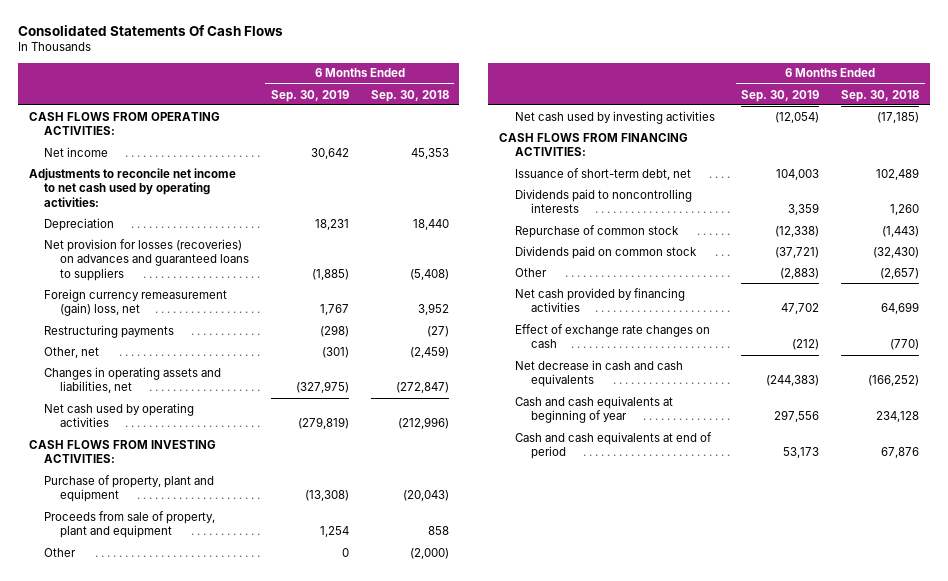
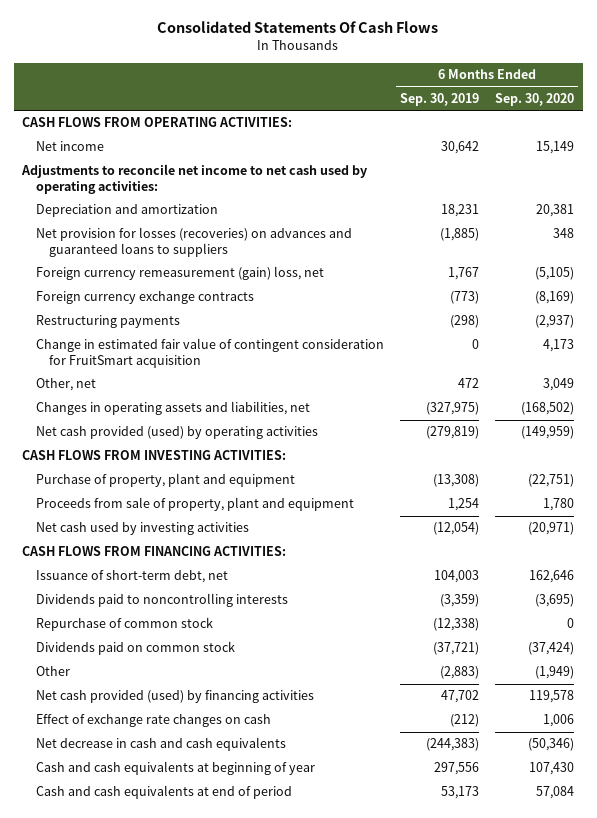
[370,89,449,102] Sep. 30, 2018 -> none
none -> [495,92,575,106] Sep. 30, 2020
[44,217,115,231] Depreciation -> [35,204,218,218] Depreciation and amortization
none -> [35,291,254,305] Foreign currency exchange contracts
none -> [35,338,384,368] Change in estimated fair value of contingent consideration for FruitSmart acquisition
[321,346,349,358] (301) -> [458,378,480,389] 472
[44,402,195,428] Net cash used by operating activities -> [35,426,318,440] Net cash provided (used) by operating activities
[44,547,77,557] Other -> none
[788,203,820,216] 3,359 -> [440,594,480,608] (3,359)
[514,287,685,313] Net cash provided by financing activities -> [35,690,314,704] Net cash provided (used) by financing activities

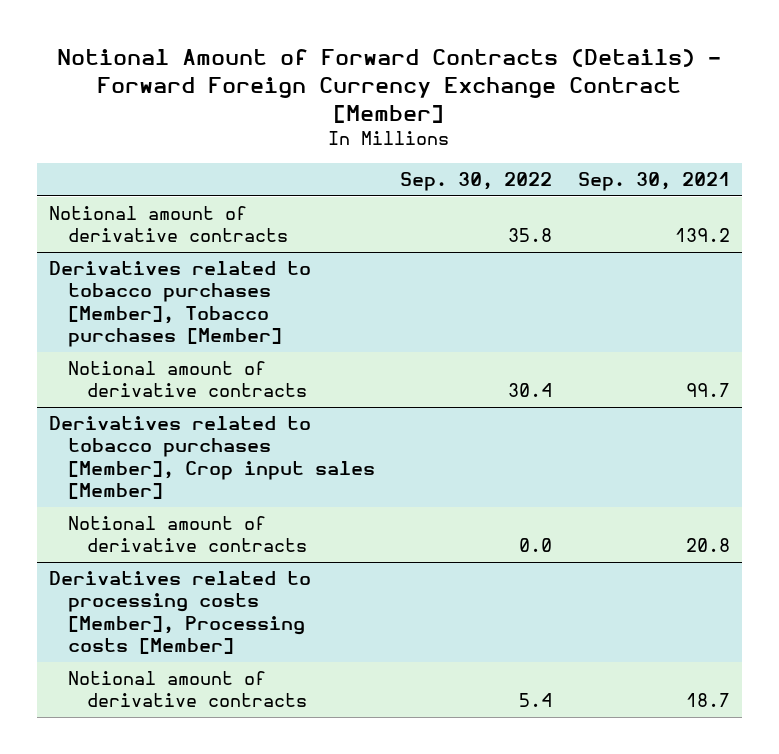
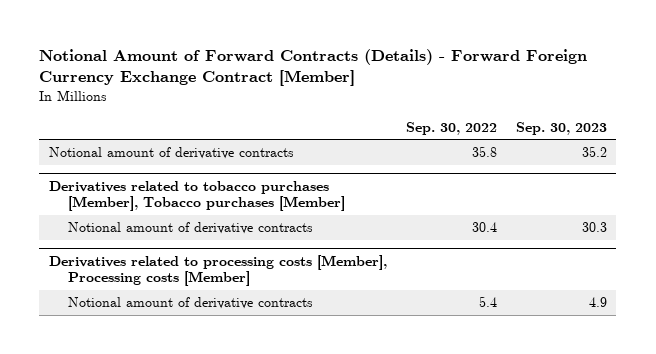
[577,172,730,192] Sep. 30, 2021 -> none
none -> [515,121,607,135] Sep. 30, 2023
[49,416,376,500] Derivatives related to tobacco purchases [Member], Crop input sales [Member] -> none
[68,516,307,553] Notional amount of derivative contracts -> none

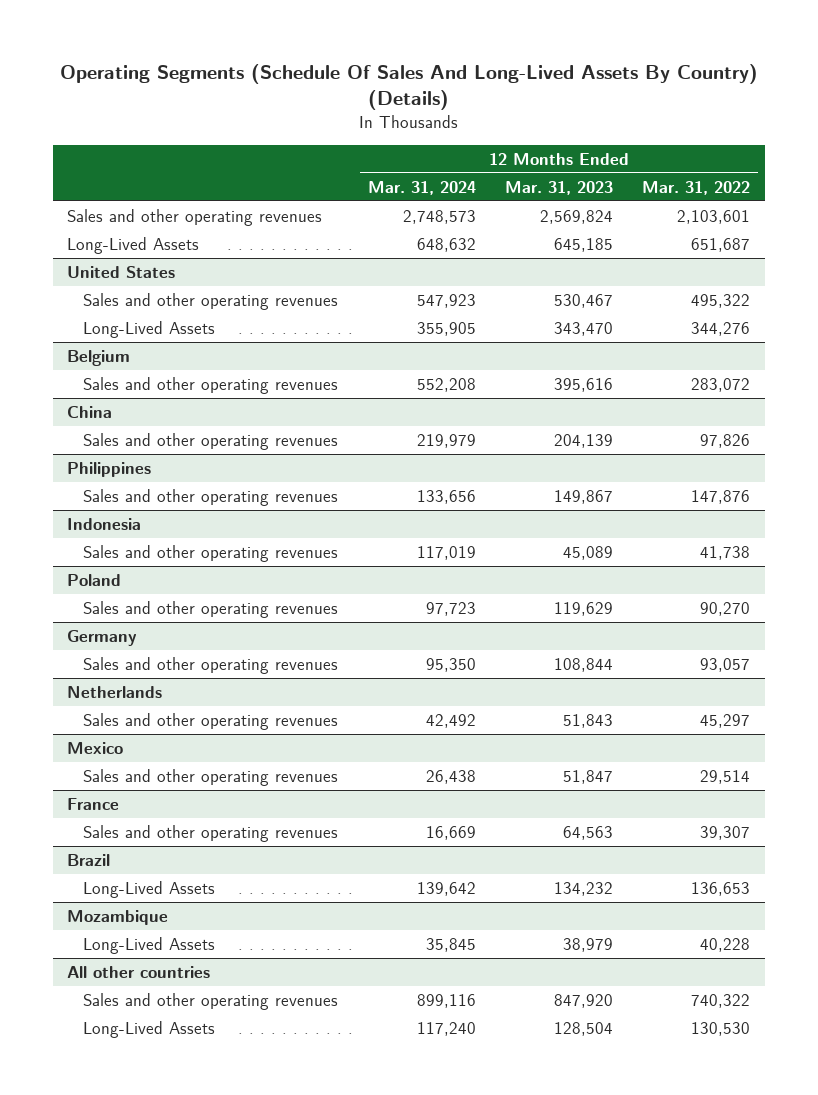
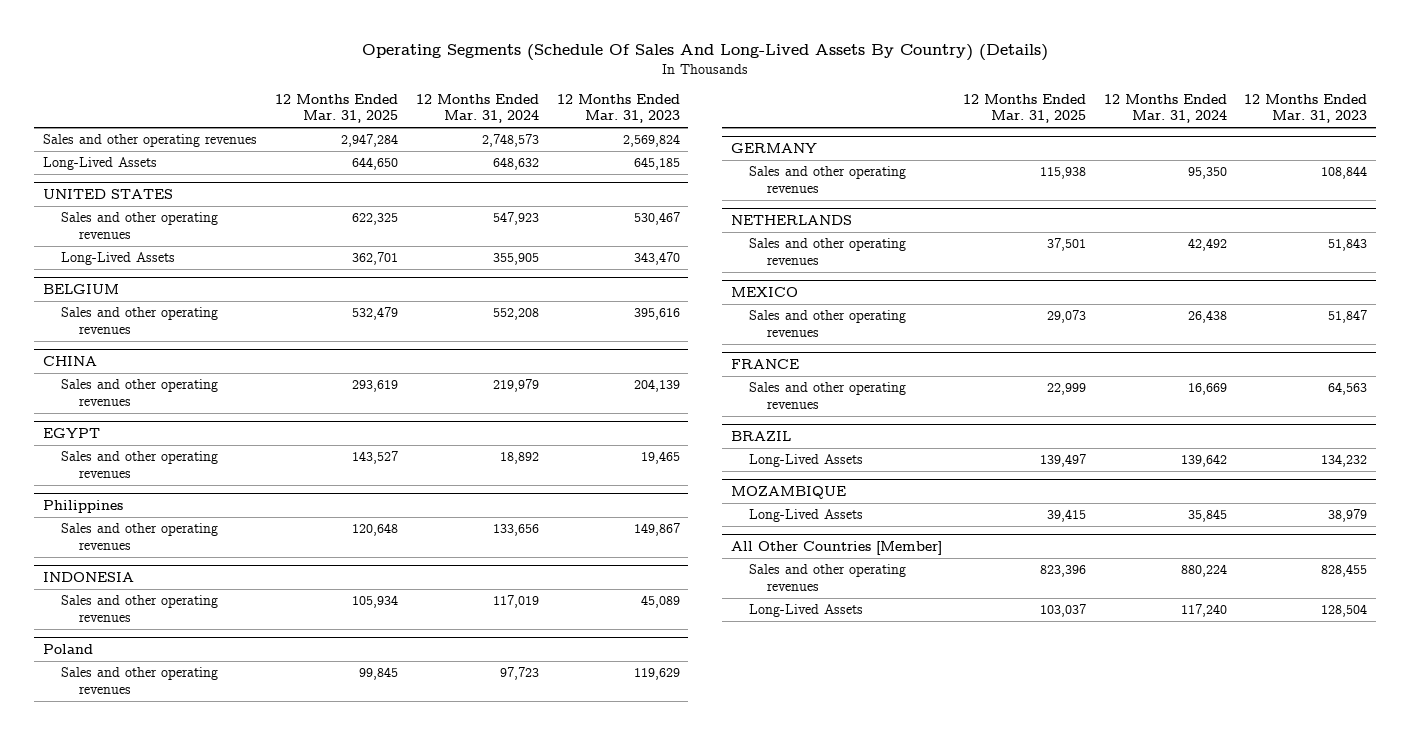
[642,180,751,195] Mar. 31, 2022 -> none
none -> [275,93,399,124] 12 Months Ended Mar. 31, 2025
[67,265,176,278] United States -> [43,188,174,199] UNITED STATES
[67,349,131,366] Belgium -> [43,283,120,294] BELGIUM
[67,405,113,418] China -> [43,355,98,366] CHINA
none -> [43,427,101,438] EGYPT
none -> [61,451,219,479] Sales and other operating revenues
[67,517,142,530] Indonesia -> [43,571,135,582] INDONESIA
[67,629,138,646] Germany -> [731,142,818,153] GERMANY
[67,685,163,698] Netherlands -> [731,214,853,225] NETHERLANDS
[67,741,124,754] Mexico -> [731,286,799,297] MEXICO
[67,797,120,810] France -> [731,358,800,369] FRANCE
[67,853,111,866] Brazil -> [731,430,792,441] BRAZIL
[67,909,169,925] Mozambique -> [731,485,847,499] MOZAMBIQUE
[67,965,211,978] All other countries -> [731,540,943,555] All Other Countries [Member]
[416,993,476,1008] 899,116 -> [1180,564,1227,578] 880,224
[553,993,613,1008] 847,920 -> [1321,564,1368,578] 828,455

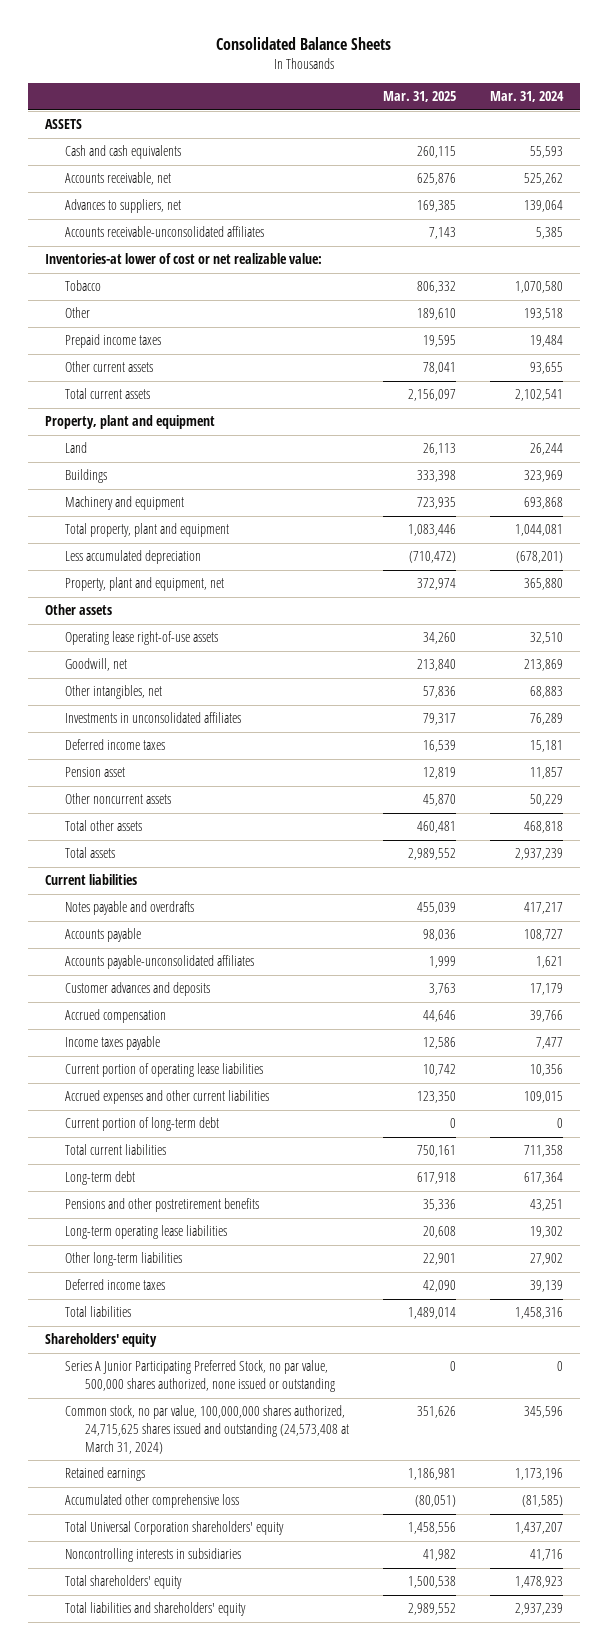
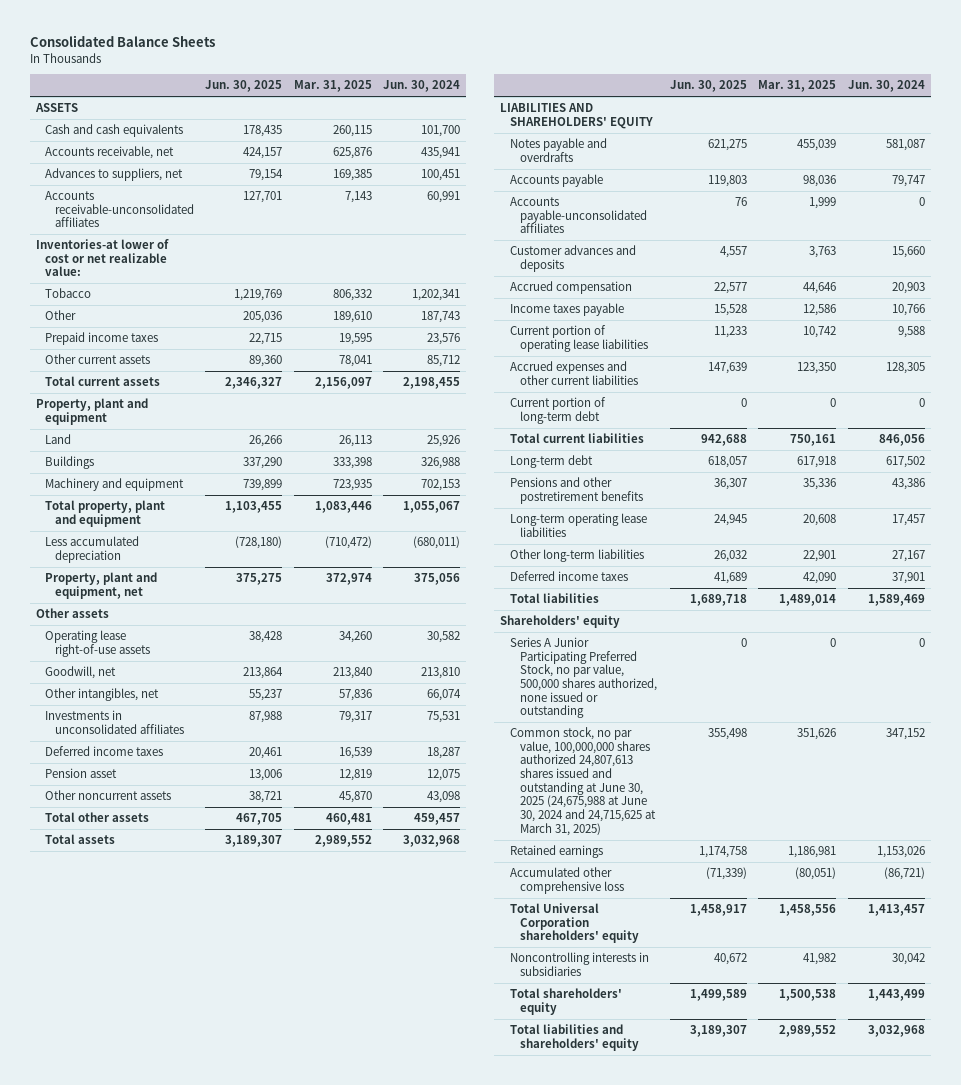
[490,91,565,103] Mar. 31, 2024 -> none
none -> [205,80,283,93] Jun. 30, 2025
none -> [383,80,461,93] Jun. 30, 2024
[45,874,138,886] Current liabilities -> none
none -> [500,103,653,129] LIABILITIES AND SHAREHOLDERS' EQUITY
[65,1405,350,1455] Common stock, no par value, 100,000,000 shares authorized, 24,715,625 shares issued and outstanding (24,573,408 at March 31, 2024) -> [509,727,656,836] Common stock, no par value, 100,000,000 shares authorized 24,807,613 shares issued and outstanding at June 30, 2025 (24,675,988 at June 30, 2024 and 24,715,625 at March 31, 2025)

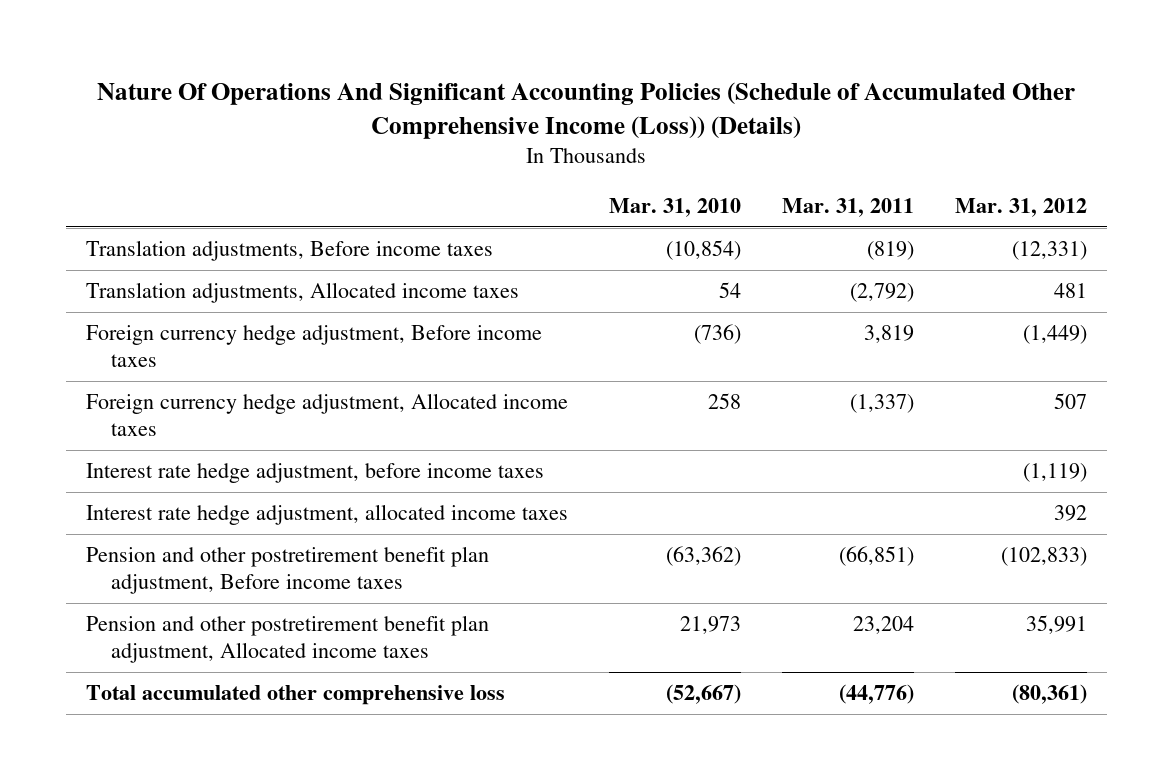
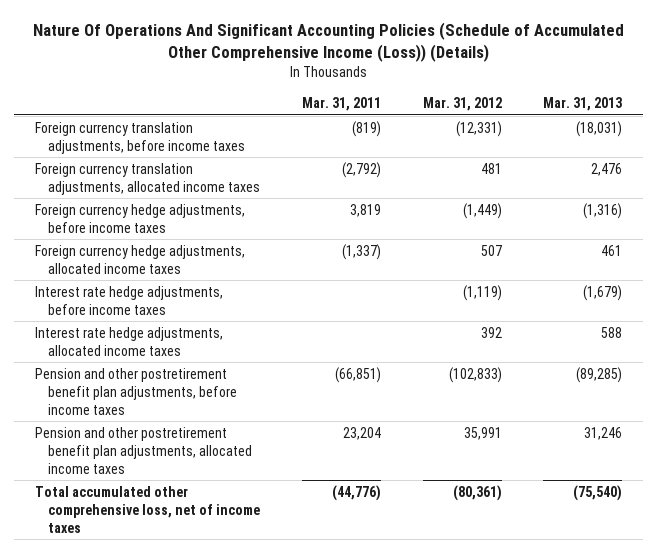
[609,198,742,218] Mar. 31, 2010 -> none
none -> [543,97,623,112] Mar. 31, 2013
[86,240,494,262] Translation adjustments, Before income taxes -> [34,121,246,154] Foreign currency translation adjustments, before income taxes
[86,282,520,304] Translation adjustments, Allocated income taxes -> [34,162,261,195] Foreign currency translation adjustments, allocated income taxes
[86,325,543,368] Foreign currency hedge adjustment, Before income taxes -> [34,203,245,233] Foreign currency hedge adjustments, before income taxes
[86,393,569,437] Foreign currency hedge adjustment, Allocated income taxes -> [34,244,245,274] Foreign currency hedge adjustments, allocated income taxes
[86,463,545,484] Interest rate hedge adjustment, before income taxes -> [34,285,223,315] Interest rate hedge adjustments, before income taxes
[86,504,569,526] Interest rate hedge adjustment, allocated income taxes -> [34,326,223,356] Interest rate hedge adjustments, allocated income taxes
[86,546,490,595] Pension and other postretirement benefit plan adjustment, Before income taxes -> [34,367,238,415] Pension and other postretirement benefit plan adjustments, before income taxes
[86,615,490,664] Pension and other postretirement benefit plan adjustment, Allocated income taxes -> [34,426,253,474] Pension and other postretirement benefit plan adjustments, allocated income taxes
[86,685,506,706] Total accumulated other comprehensive loss -> [34,485,261,533] Total accumulated other comprehensive loss, net of income taxes

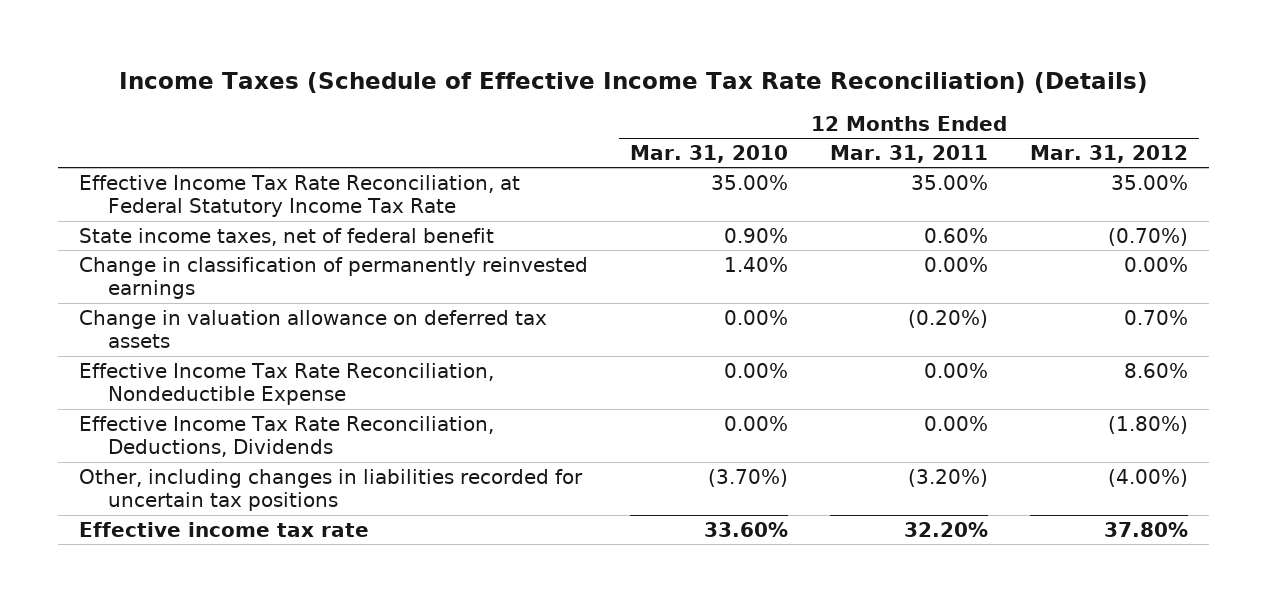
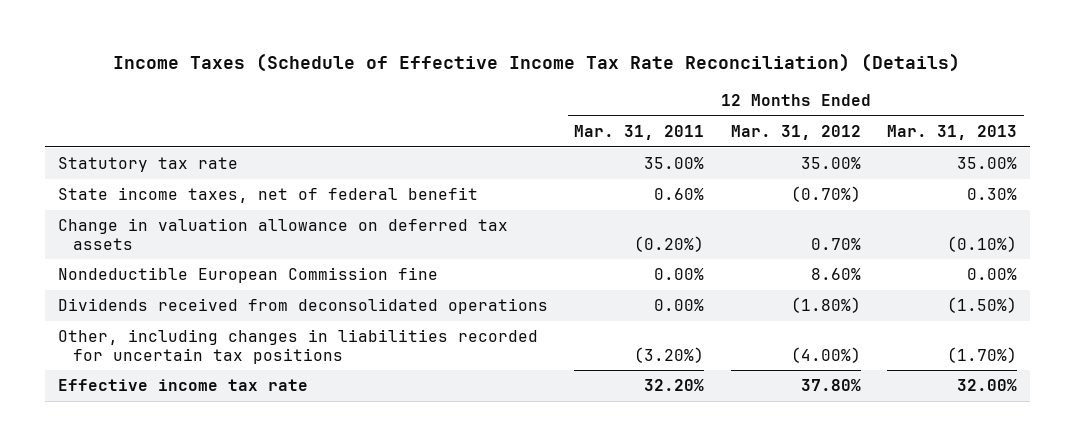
[629,145,788,164] Mar. 31, 2010 -> none
none -> [886,125,1017,141] Mar. 31, 2013
[78,174,520,218] Effective Income Tax Rate Reconciliation, at Federal Statutory Income Tax Rate -> [57,157,238,173] Statutory tax rate
[78,256,588,300] Change in classification of permanently reinvested earnings -> none
[78,362,494,406] Effective Income Tax Rate Reconciliation, Nondeductible Expense -> [57,267,438,284] Nondeductible European Commission fine
[78,415,494,458] Effective Income Tax Rate Reconciliation, Deductions, Dividends -> [57,298,548,315] Dividends received from deconsolidated operations

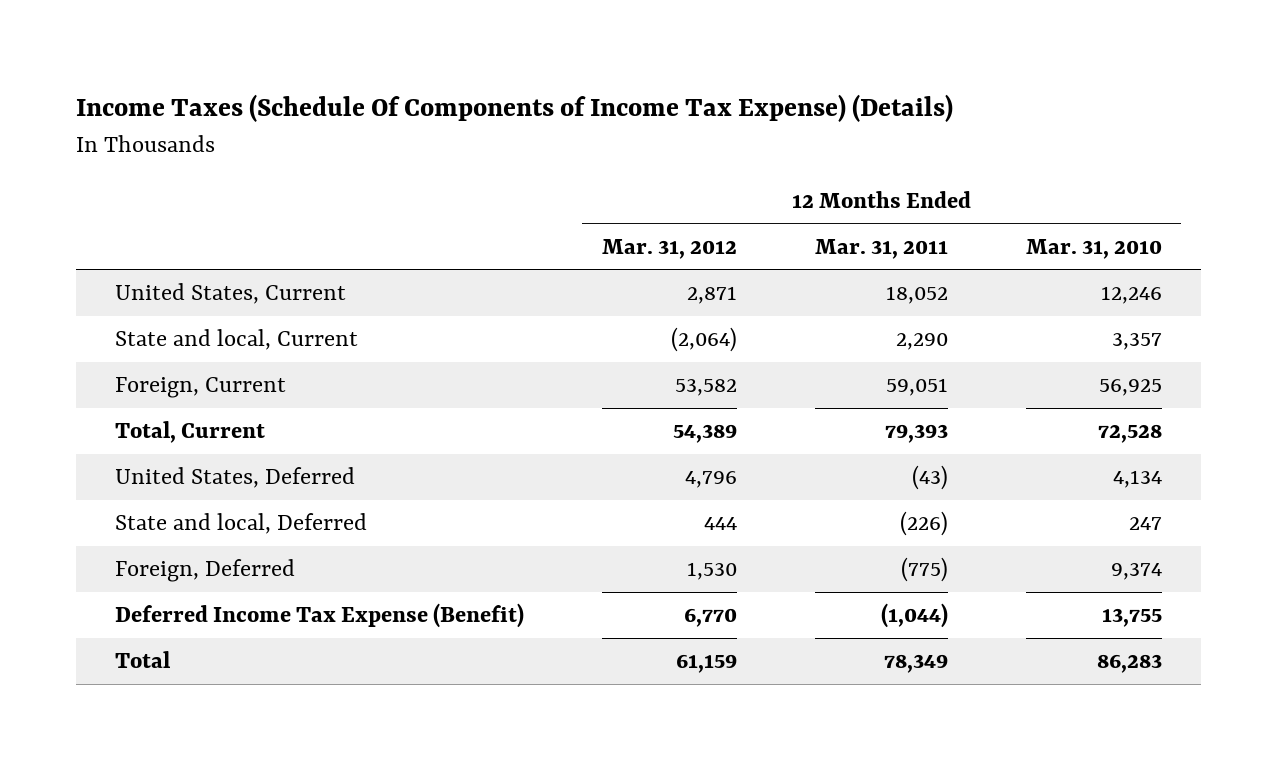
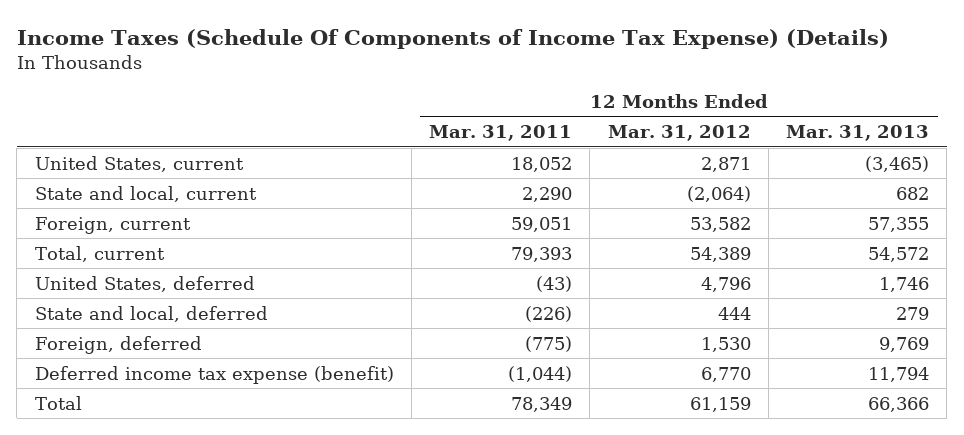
[1025,238,1162,259] Mar. 31, 2010 -> none
none -> [785,125,929,142] Mar. 31, 2013
[114,283,346,305] United States, Current -> [34,155,244,172] United States, current
[114,329,358,351] State and local, Current -> [34,185,257,202] State and local, current
[114,377,286,399] Foreign, Current -> [34,216,191,234] Foreign, current
[114,421,265,444] Total, Current -> [34,245,165,262] Total, current
[114,467,355,489] United States, Deferred -> [34,275,255,292] United States, deferred
[114,513,367,535] State and local, Deferred -> [34,305,268,322] State and local, deferred
[114,559,295,583] Foreign, Deferred -> [34,335,202,354] Foreign, deferred
[114,603,524,629] Deferred Income Tax Expense (Benefit) -> [34,365,394,384] Deferred income tax expense (benefit)

